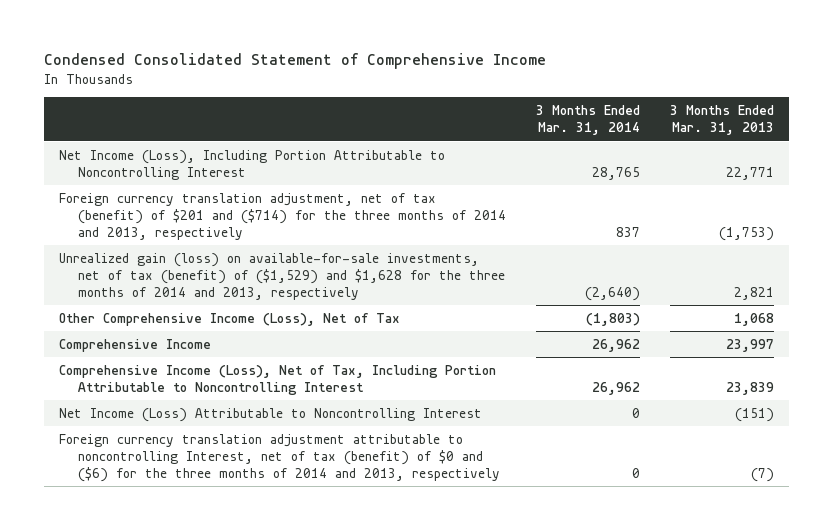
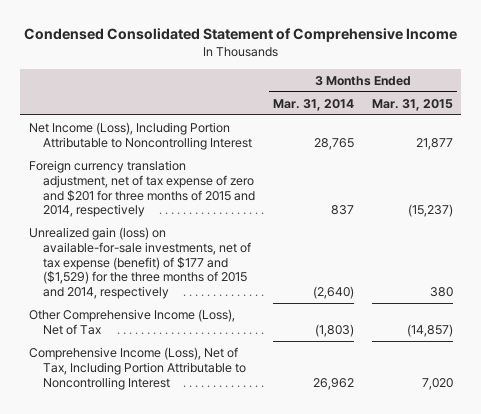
[669,105,774,136] 3 Months Ended Mar. 31, 2013 -> none
none -> [371,98,453,111] Mar. 31, 2015
[58,192,507,240] Foreign currency translation adjustment, net of tax (benefit) of $201 and ($714) for the three months of 2014 and 2013, respectively -> [28,159,256,218] Foreign currency translation adjustment, net of tax expense of zero and $201 for three months of 2015 and 2014, respectively
[58,252,506,300] Unrealized gain (loss) on available-for-sale investments, net of tax (benefit) of ($1,529) and $1,628 for the three months of 2014 and 2013, respectively -> [28,226,252,300] Unrealized gain (loss) on available-for-sale investments, net of tax expense (benefit) of $177 and ($1,529) for the three months of 2015 and 2014, respectively
[58,338,211,352] Comprehensive Income -> none
[58,407,482,422] Net Income (Loss) Attributable to Noncontrolling Interest -> none
[58,433,501,482] Foreign currency translation adjustment attributable to noncontrolling Interest, net of tax (benefit) of $0 and ($6) for the three months of 2014 and 2013, respectively -> none

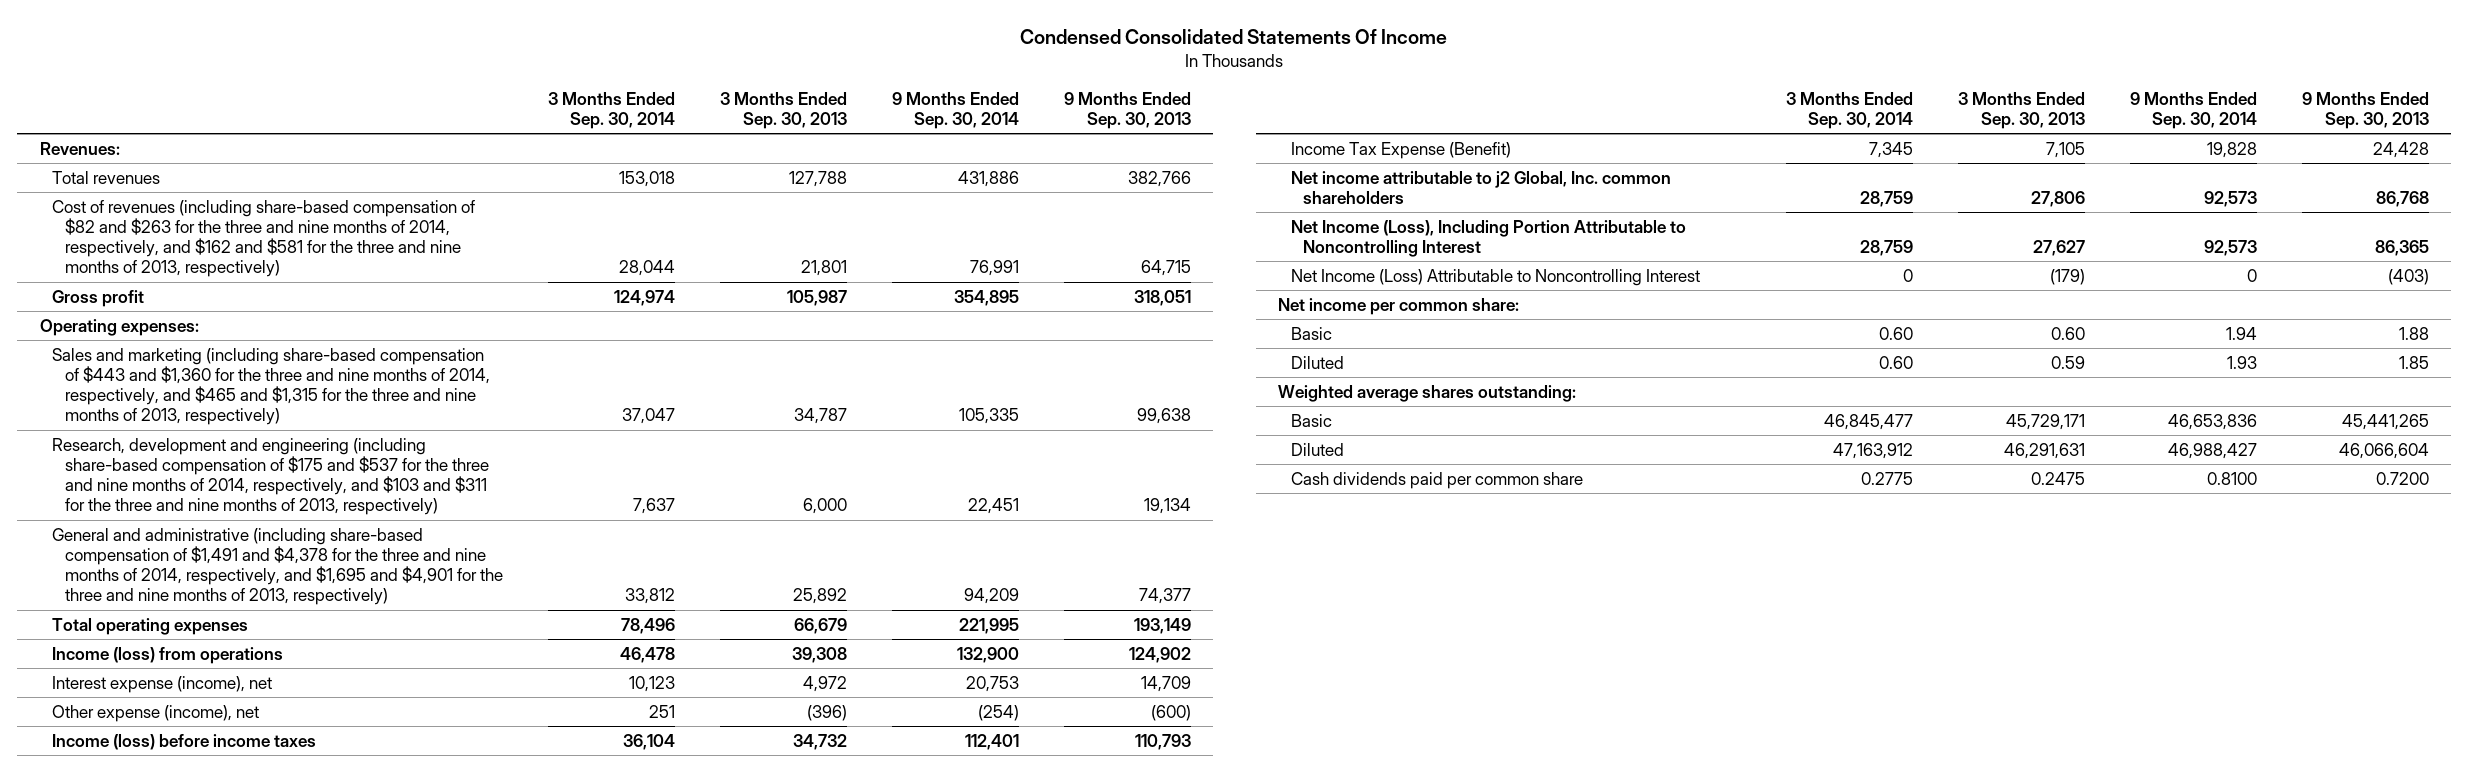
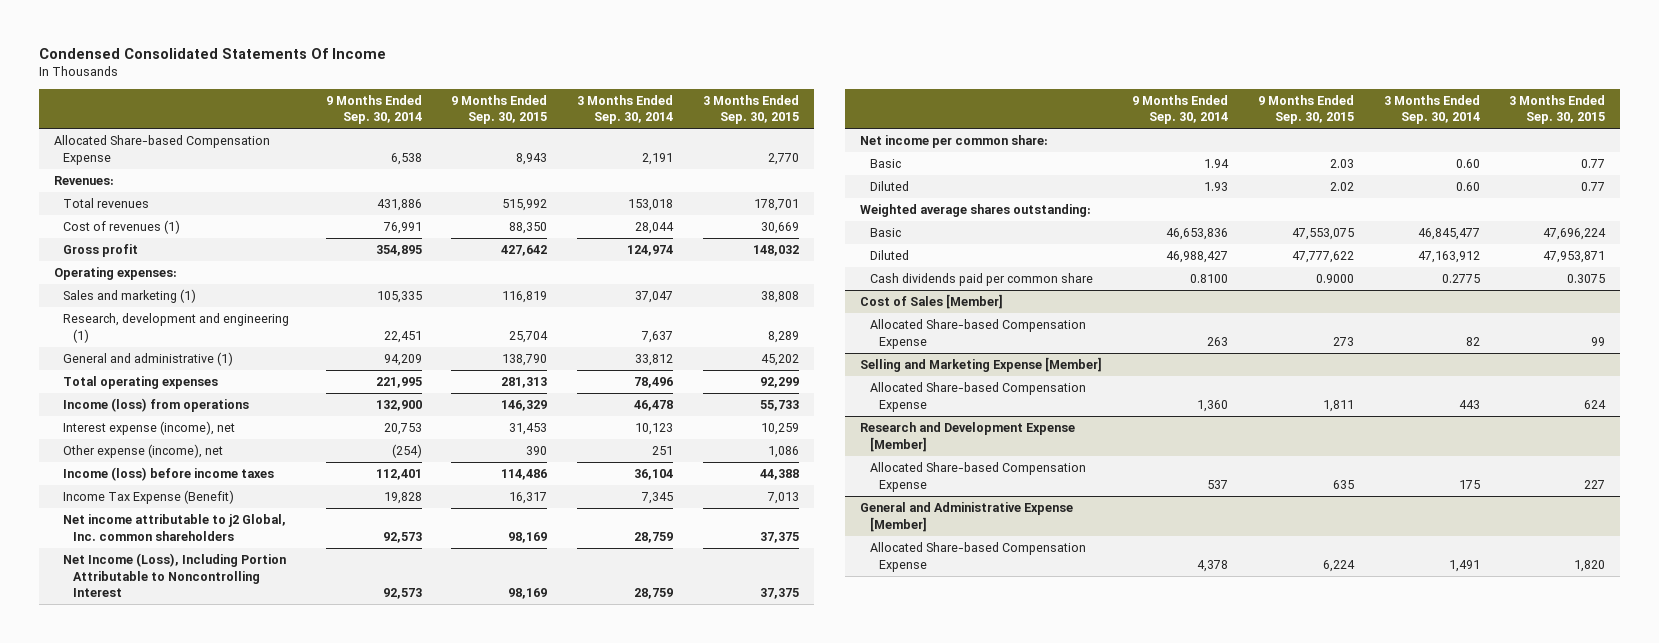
[719,91,847,129] 3 Months Ended Sep. 30, 2013 -> none
[1063,91,1191,129] 9 Months Ended Sep. 30, 2013 -> none
none -> [451,94,548,125] 9 Months Ended Sep. 30, 2015
none -> [702,94,799,125] 3 Months Ended Sep. 30, 2015
none -> [53,135,270,165] Allocated Share-based Compensation Expense
[52,199,476,278] Cost of revenues (including share-based compensation of $82 and $263 for the three and nine months of 2014, respectively, and $162 and $581 for the three and nine months of 2013, respectively) -> [63,220,181,235] Cost of revenues (1)
[52,347,491,426] Sales and marketing (including share-based compensation of $443 and $1,360 for the three and nine months of 2014, respectively, and $465 and $1,315 for the three and nine months of 2013, respectively) -> [63,289,197,304] Sales and marketing (1)
[52,437,490,516] Research, development and engineering (including share-based compensation of $175 and $537 for the three and nine months of 2014, respectively, and $103 and $311 for the three and nine months of 2013, respectively) -> [63,313,290,343] Research, development and engineering (1)
[52,527,504,606] General and administrative (including share-based compensation of $1,491 and $4,378 for the three and nine months of 2014, respectively, and $1,695 and $4,901 for the three and nine months of 2013, respectively) -> [63,352,234,367] General and administrative (1)
[1290,268,1700,286] Net Income (Loss) Attributable to Noncontrolling Interest -> none
none -> [860,294,1004,310] Cost of Sales [Member]
none -> [869,319,1086,349] Allocated Share-based Compensation Expense
none -> [860,357,1103,373] Selling and Marketing Expense [Member]
none -> [869,382,1086,412] Allocated Share-based Compensation Expense
none -> [860,422,1076,452] Research and Development Expense [Member]
none -> [869,462,1086,492] Allocated Share-based Compensation Expense
none -> [860,502,1074,532] General and Administrative Expense [Member]
none -> [869,542,1086,572] Allocated Share-based Compensation Expense

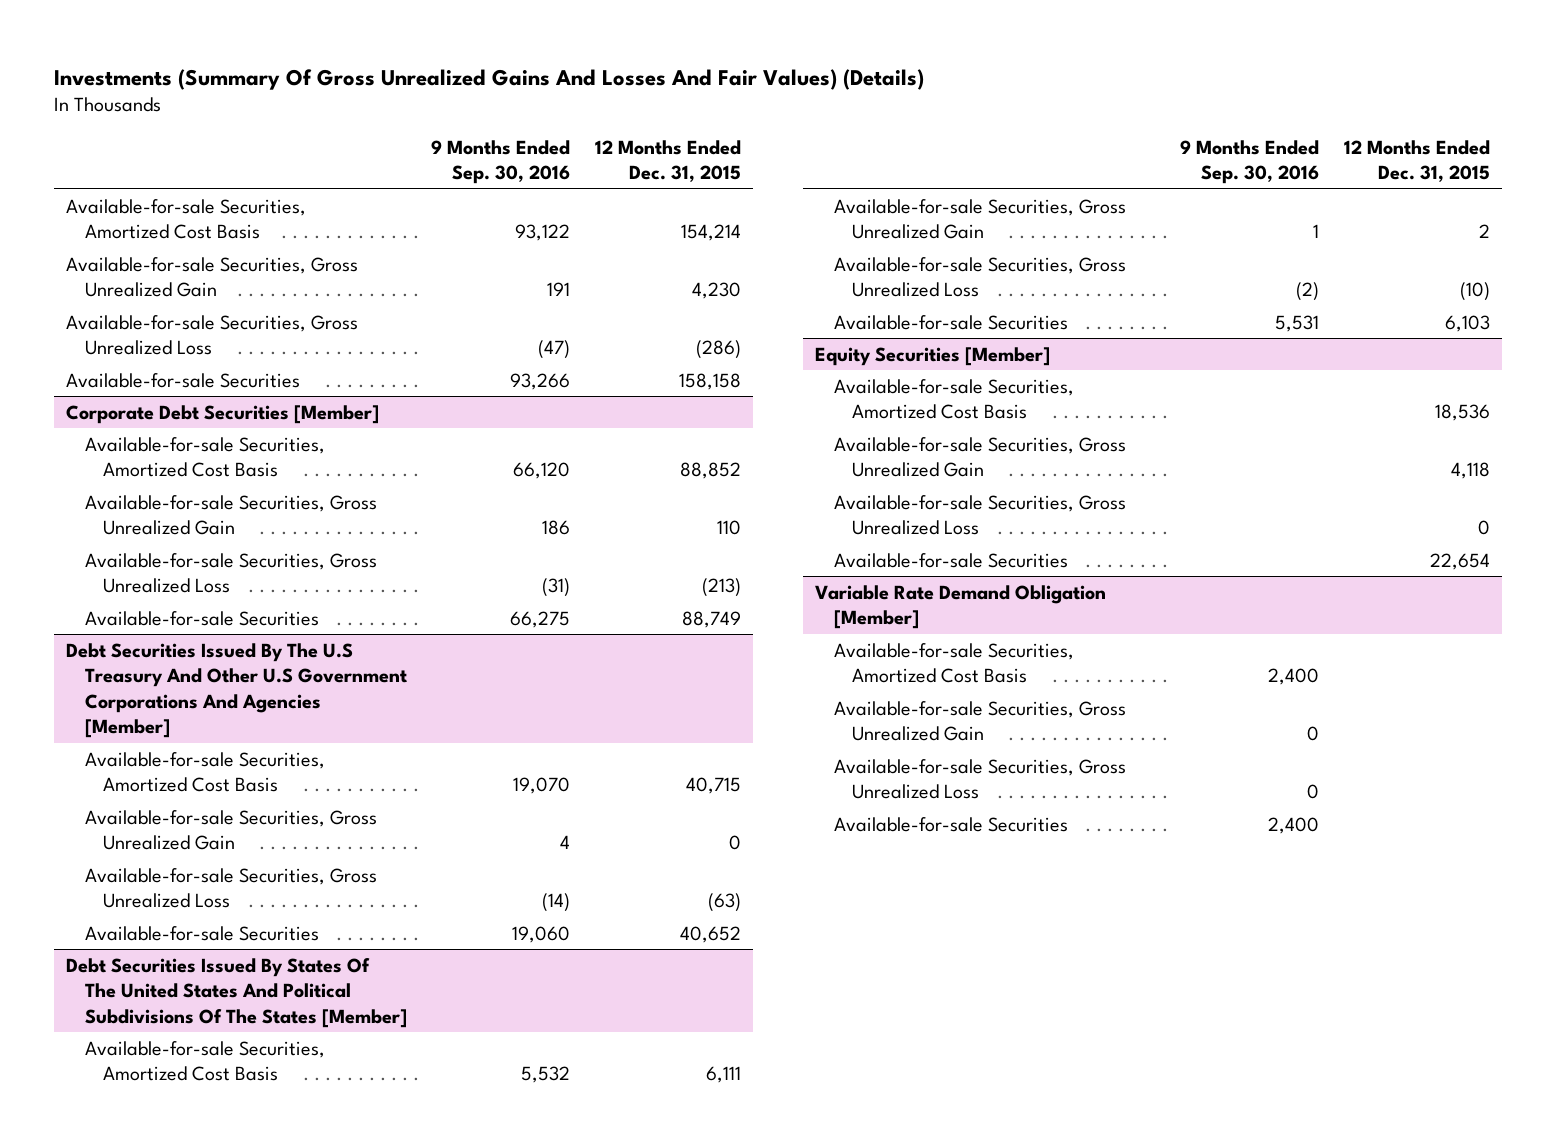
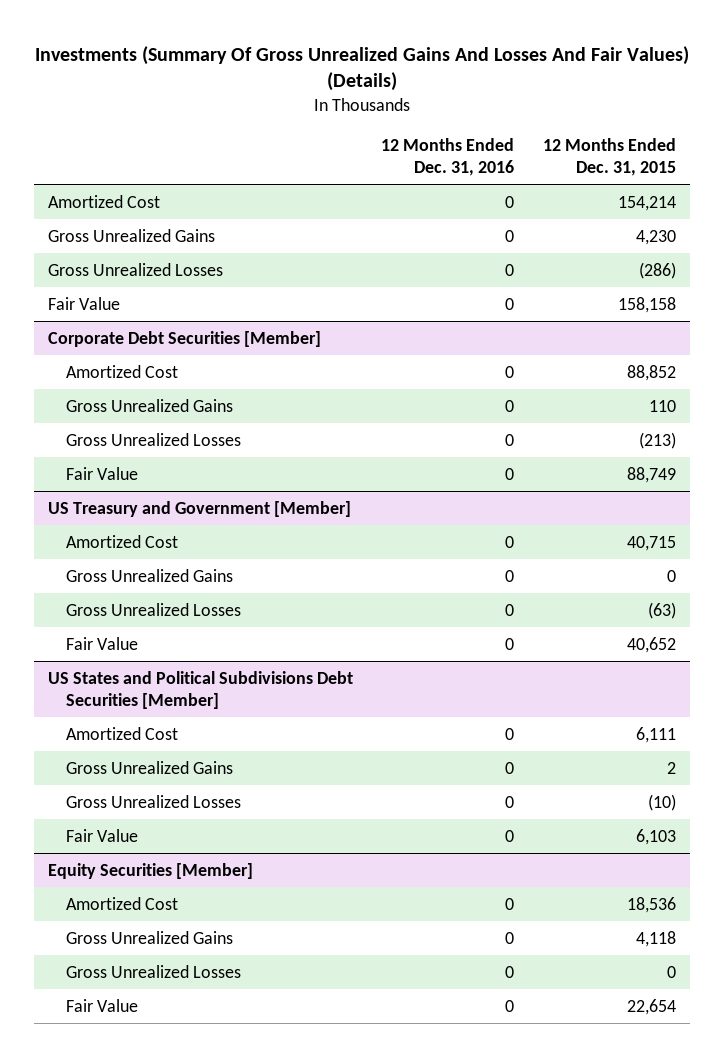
[431,139,571,185] 9 Months Ended Sep. 30, 2016 -> none
none -> [381,137,515,176] 12 Months Ended Dec. 31, 2016
[66,198,307,240] Available-for-sale Securities, Amortized Cost Basis -> [48,194,161,208] Amortized Cost
[66,256,359,298] Available-for-sale Securities, Gross Unrealized Gain -> [48,228,216,242] Gross Unrealized Gains
[66,314,359,356] Available-for-sale Securities, Gross Unrealized Loss -> [48,262,224,276] Gross Unrealized Losses
[66,372,301,388] Available-for-sale Securities -> [48,296,121,310] Fair Value
[84,436,325,478] Available-for-sale Securities, Amortized Cost Basis -> [65,364,178,378] Amortized Cost
[84,494,377,536] Available-for-sale Securities, Gross Unrealized Gain -> [65,398,233,412] Gross Unrealized Gains
[84,552,377,594] Available-for-sale Securities, Gross Unrealized Loss -> [65,432,241,446] Gross Unrealized Losses
[84,610,319,626] Available-for-sale Securities -> [65,466,138,480] Fair Value
[66,642,407,739] Debt Securities Issued By The U.S Treasury And Other U.S Government Corporations And Agencies [Member] -> [48,500,352,517] US Treasury and Government [Member]
[84,751,325,793] Available-for-sale Securities, Amortized Cost Basis -> [65,534,178,548] Amortized Cost
[84,809,377,851] Available-for-sale Securities, Gross Unrealized Gain -> [65,568,233,582] Gross Unrealized Gains
[84,867,377,909] Available-for-sale Securities, Gross Unrealized Loss -> [65,602,241,616] Gross Unrealized Losses
[84,925,319,941] Available-for-sale Securities -> [65,636,138,650] Fair Value
[66,957,407,1028] Debt Securities Issued By States Of The United States And Political Subdivisions Of The States [Member] -> [48,670,354,709] US States and Political Subdivisions Debt Securities [Member]
[84,1040,325,1082] Available-for-sale Securities, Amortized Cost Basis -> [65,726,178,740] Amortized Cost
[833,198,1126,240] Available-for-sale Securities, Gross Unrealized Gain -> [65,760,233,774] Gross Unrealized Gains
[833,256,1126,298] Available-for-sale Securities, Gross Unrealized Loss -> [65,794,241,808] Gross Unrealized Losses
[833,314,1068,330] Available-for-sale Securities -> [65,828,138,842] Fair Value
[815,584,1107,630] Variable Rate Demand Obligation [Member] -> none
[833,642,1074,684] Available-for-sale Securities, Amortized Cost Basis -> none
[833,700,1126,742] Available-for-sale Securities, Gross Unrealized Gain -> none
[833,758,1126,800] Available-for-sale Securities, Gross Unrealized Loss -> none
[833,816,1068,832] Available-for-sale Securities -> none
[833,378,1074,420] Available-for-sale Securities, Amortized Cost Basis -> [65,896,178,910] Amortized Cost
[833,436,1126,478] Available-for-sale Securities, Gross Unrealized Gain -> [65,930,233,944] Gross Unrealized Gains
[833,494,1126,536] Available-for-sale Securities, Gross Unrealized Loss -> [65,964,241,978] Gross Unrealized Losses
[833,552,1068,568] Available-for-sale Securities -> [65,998,138,1012] Fair Value

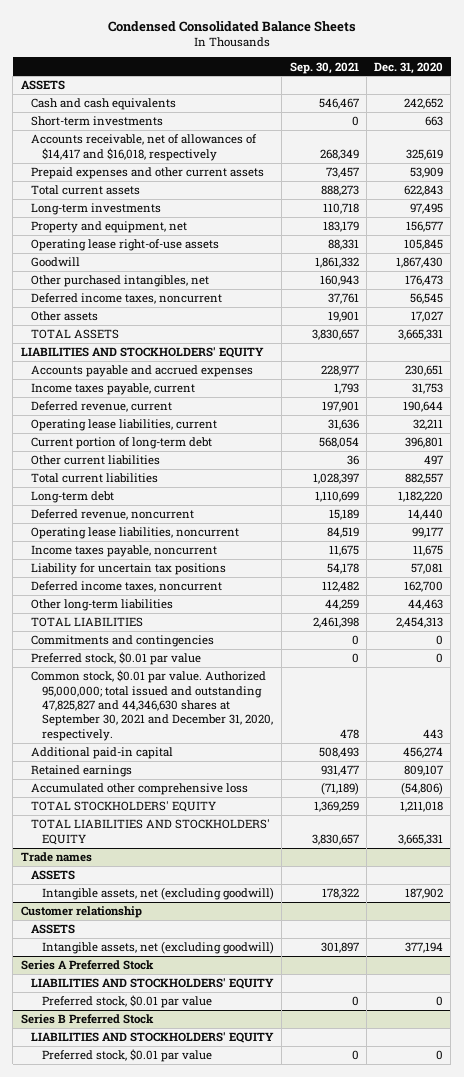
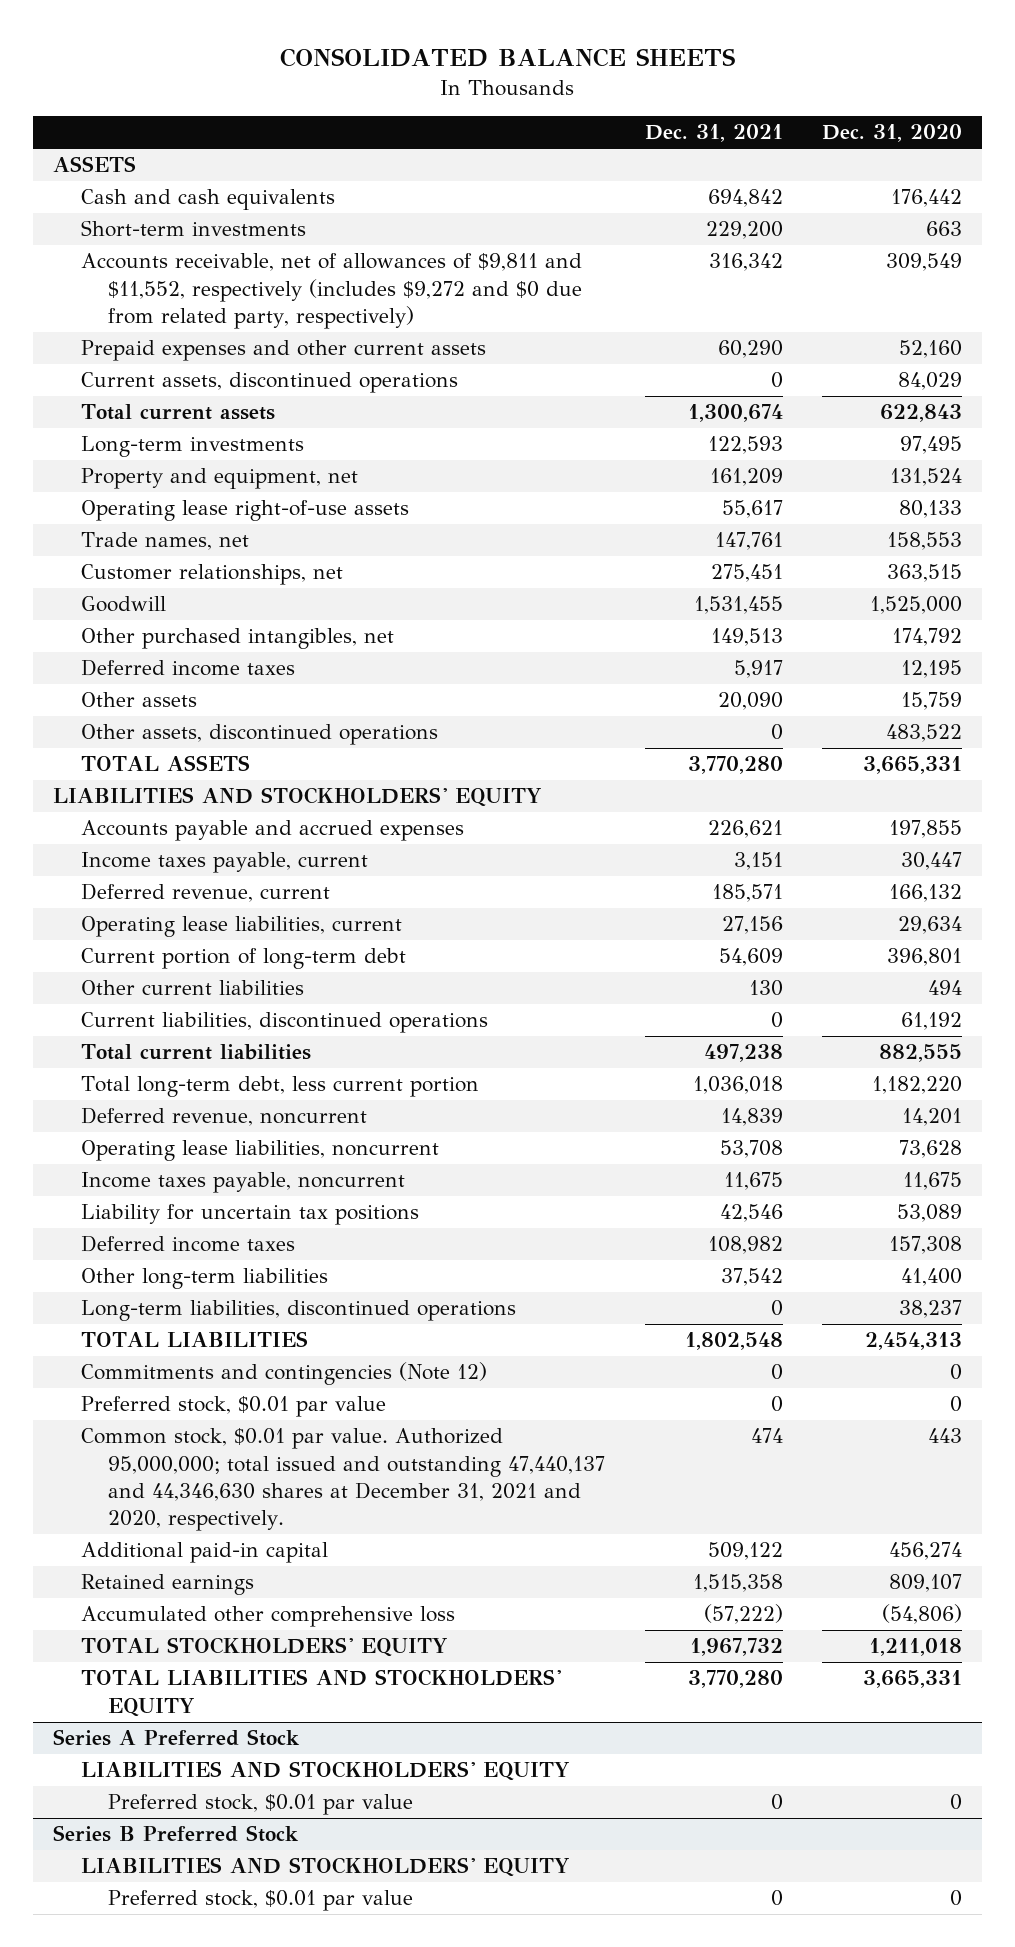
[107,20,356,32] Condensed Consolidated Balance Sheets -> [280,47,736,67] CONSOLIDATED BALANCE SHEETS
[289,61,359,74] Sep. 30, 2021 -> none
none -> [644,124,783,143] Dec. 31, 2021
[404,98,444,110] 242,652 -> [890,189,962,208] 176,442
[31,134,258,161] Accounts receivable, net of allowances of $14,417 and $16,018, respectively -> [80,253,583,329] Accounts receivable, net of allowances of $9,811 and $11,552, respectively (includes $9,272 and $0 due from related party, respectively)
[406,148,444,160] 325,619 -> [885,253,962,272] 309,549
[410,167,444,179] 53,909 -> [898,340,962,359] 52,160
none -> [80,372,458,394] Current assets, discontinued operations
[406,221,444,233] 156,577 -> [889,468,962,487] 131,524
[404,239,444,251] 105,845 -> [898,500,962,519] 80,133
none -> [80,532,249,551] Trade names, net
none -> [80,564,343,586] Customer relationships, net
[396,257,444,269] 1,867,430 -> [869,596,962,615] 1,525,000
[405,275,444,287] 176,473 -> [891,628,962,647] 174,792
[31,293,223,305] Deferred income taxes, noncurrent -> [80,659,295,677] Deferred income taxes
[410,293,444,305] 56,545 -> [900,660,962,679] 12,195
[411,311,444,323] 17,027 -> [900,692,962,711] 15,759
none -> [80,724,438,746] Other assets, discontinued operations
[405,365,444,377] 230,651 -> [888,820,962,839] 197,855
[412,383,444,395] 31,753 -> [900,852,962,871] 30,447
[403,401,444,413] 190,644 -> [888,884,962,903] 166,132
[413,419,444,431] 32,211 -> [897,916,962,935] 29,634
[424,455,444,466] 497 -> [927,980,962,996] 494
none -> [80,1012,488,1034] Current liabilities, discontinued operations
[405,473,444,485] 882,557 -> [878,1044,962,1063] 882,555
[31,491,115,504] Long-term debt -> [80,1076,479,1098] Total long-term debt, less current portion
[408,509,444,521] 14,440 -> [901,1108,962,1127] 14,201
[412,527,444,539] 99,177 -> [898,1140,962,1159] 73,628
[411,563,444,575] 57,081 -> [896,1204,962,1223] 53,089
[31,581,223,593] Deferred income taxes, noncurrent -> [80,1235,295,1253] Deferred income taxes
[404,581,444,593] 162,700 -> [888,1236,962,1255] 157,308
[408,599,444,611] 44,463 -> [900,1268,962,1287] 41,400
none -> [80,1300,516,1322] Long-term liabilities, discontinued operations
[31,635,215,648] Commitments and contingencies -> [80,1362,487,1386] Commitments and contingencies (Note 12)
[31,670,273,741] Common stock, $0.01 par value. Authorized 95,000,000; total issued and outstanding 47,825,827 and 44,346,630 shares at September 30, 2021 and December 31, 2020, respectively. -> [80,1428,606,1532] Common stock, $0.01 par value. Authorized 95,000,000; total issued and outstanding 47,440,137 and 44,346,630 shares at December 31, 2021 and 2020, respectively.
[20,852,92,863] Trade names -> none
[31,870,76,881] ASSETS -> none
[41,887,274,901] Intangible assets, net (excluding goodwill) -> none
[20,906,142,919] Customer relationship -> none
[31,924,76,935] ASSETS -> none
[41,941,274,955] Intangible assets, net (excluding goodwill) -> none

